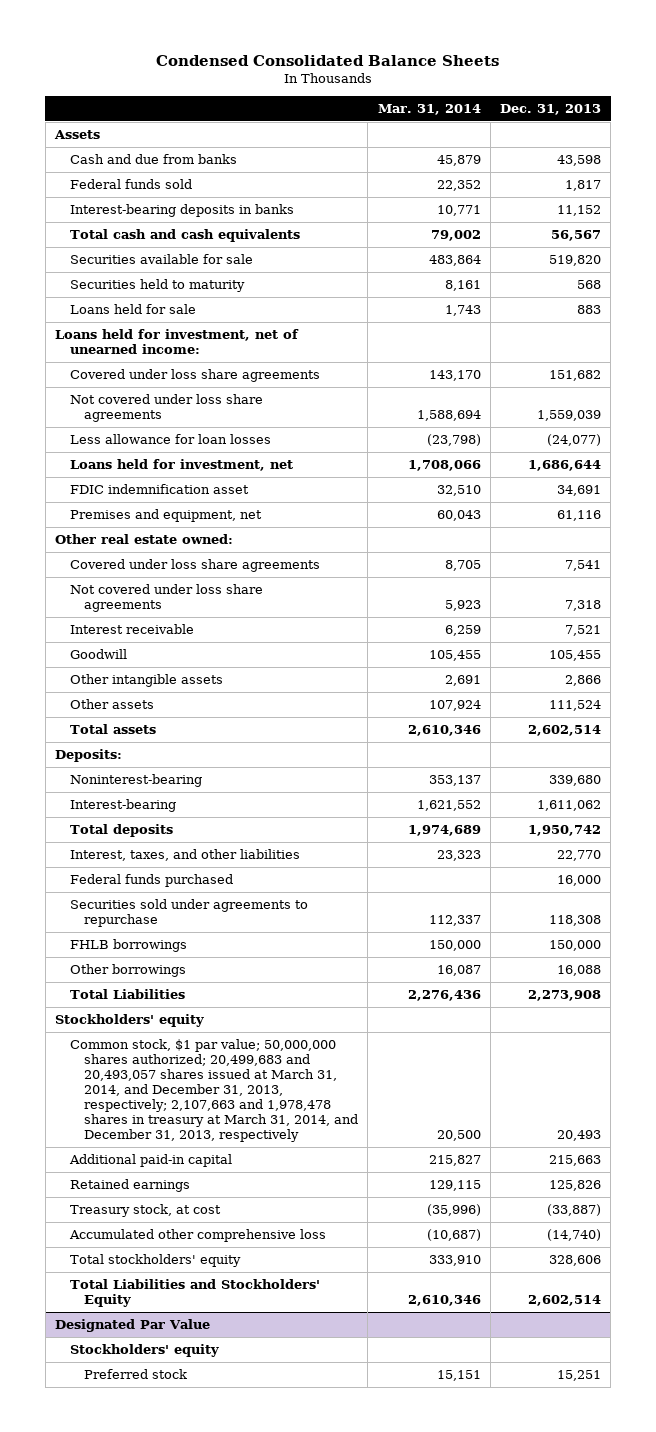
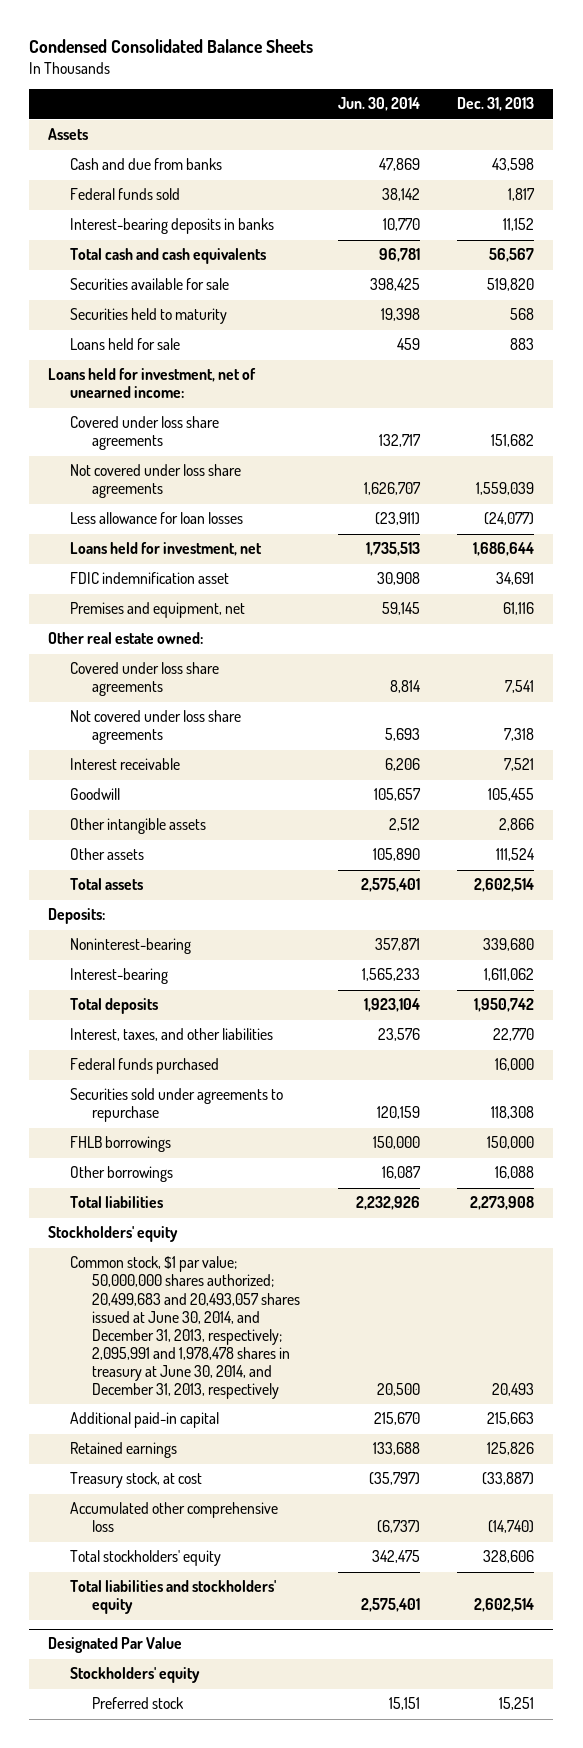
[377,104,481,116] Mar. 31, 2014 -> none
none -> [337,97,420,112] Jun. 30, 2014
[69,989,185,1000] Total Liabilities -> [70,1196,164,1209] Total liabilities
[69,1039,359,1143] Common stock, $1 par value; 50,000,000 shares authorized; 20,499,683 and 20,493,057 shares issued at March 31, 2014, and December 31, 2013, respectively; 2,107,663 and 1,978,478 shares in treasury at March 31, 2014, and December 31, 2013, respectively -> [70,1256,300,1399] Common stock, $1 par value; 50,000,000 shares authorized; 20,499,683 and 20,493,057 shares issued at June 30, 2014, and December 31, 2013, respectively; 2,095,991 and 1,978,478 shares in treasury at June 30, 2014, and December 31, 2013, respectively
[69,1279,320,1308] Total Liabilities and Stockholders' Equity -> [70,1580,277,1615] Total liabilities and stockholders' equity

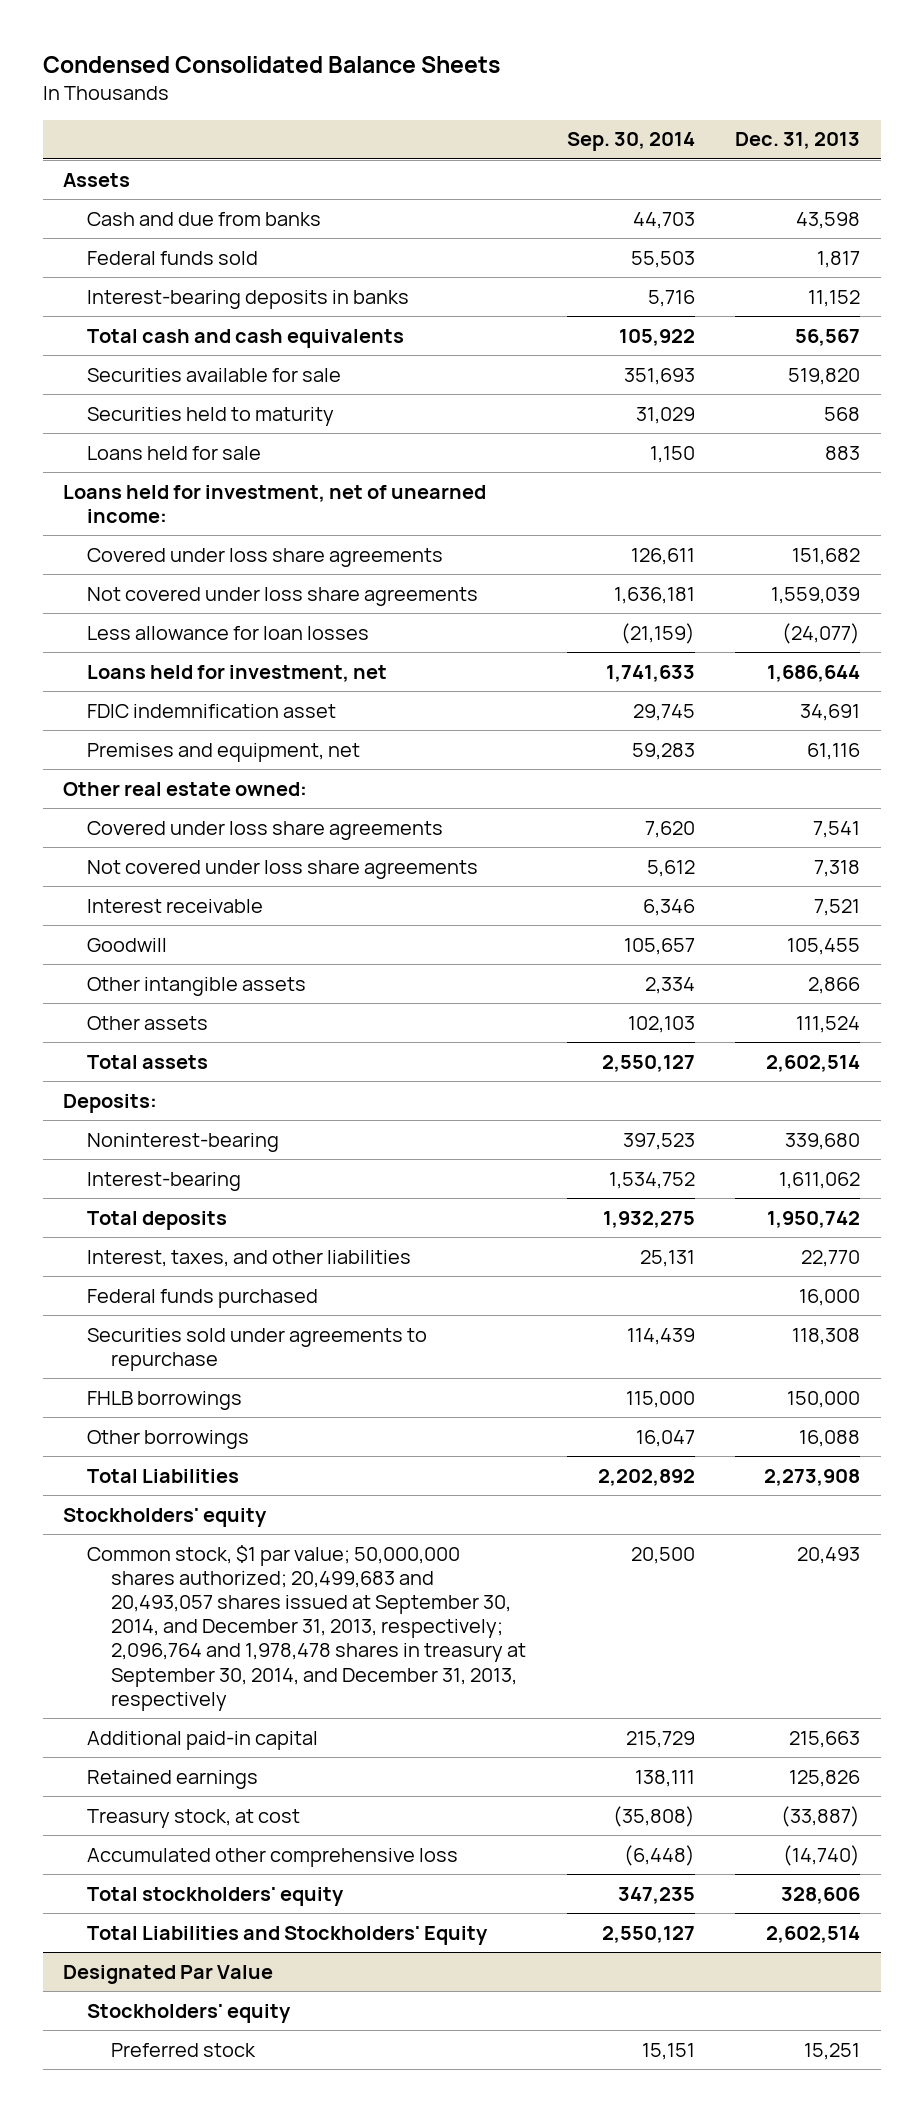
[337,97,420,112] Jun. 30, 2014 -> none
none -> [566,132,695,152] Sep. 30, 2014
[70,1196,164,1209] Total liabilities -> [86,1468,239,1483] Total Liabilities
[70,1256,300,1399] Common stock, $1 par value; 50,000,000 shares authorized; 20,499,683 and 20,493,057 shares issued at June 30, 2014, and December 31, 2013, respectively; 2,095,991 and 1,978,478 shares in treasury at June 30, 2014, and December 31, 2013, respectively -> [86,1544,526,1711] Common stock, $1 par value; 50,000,000 shares authorized; 20,499,683 and 20,493,057 shares issued at September 30, 2014, and December 31, 2013, respectively; 2,096,764 and 1,978,478 shares in treasury at September 30, 2014, and December 31, 2013, respectively
[70,1580,277,1615] Total liabilities and stockholders' equity -> [86,1925,488,1945] Total Liabilities and Stockholders' Equity

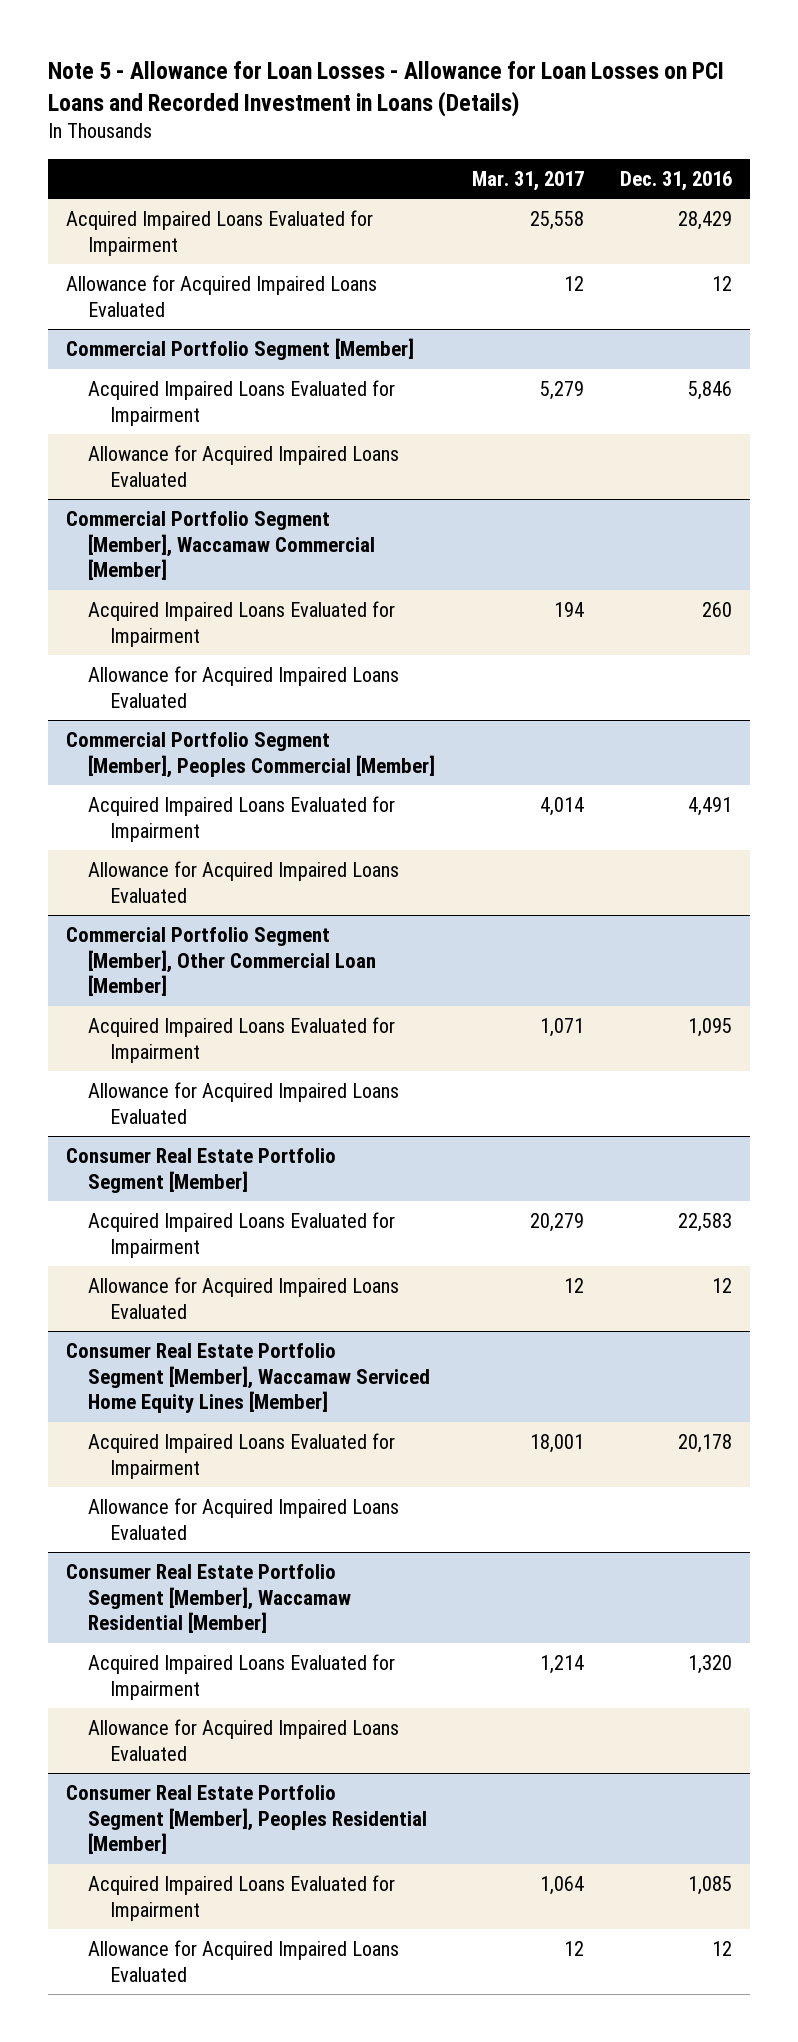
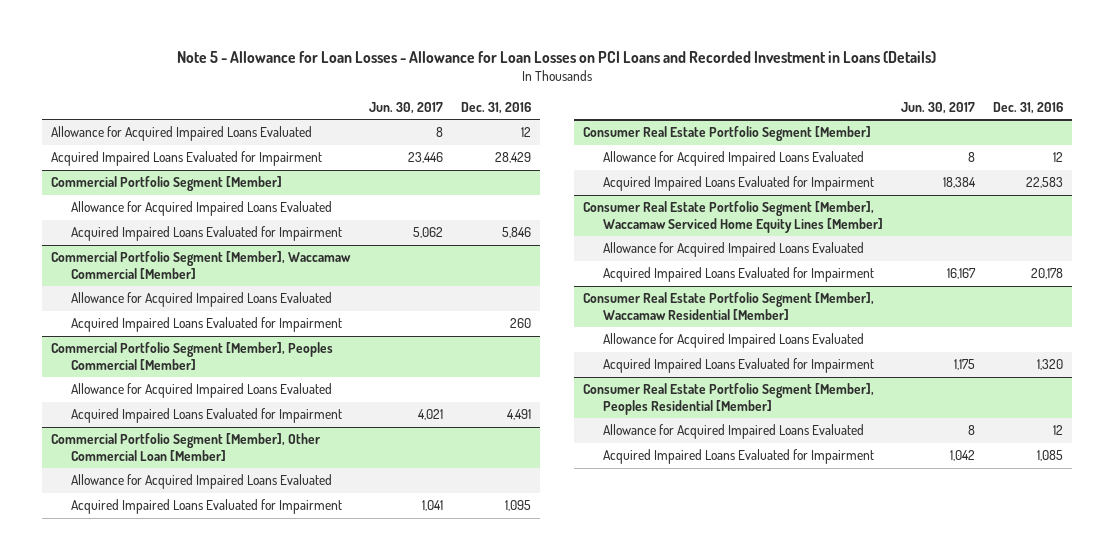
[471,170,584,191] Mar. 31, 2017 -> none
none -> [369,101,444,114] Jun. 30, 2017
[65,210,373,256] Acquired Impaired Loans Evaluated for Impairment -> [50,151,322,167] Acquired Impaired Loans Evaluated for Impairment
[88,380,396,426] Acquired Impaired Loans Evaluated for Impairment -> [71,226,343,242] Acquired Impaired Loans Evaluated for Impairment
[88,601,396,647] Acquired Impaired Loans Evaluated for Impairment -> [71,317,343,333] Acquired Impaired Loans Evaluated for Impairment
[88,796,396,842] Acquired Impaired Loans Evaluated for Impairment -> [71,408,343,424] Acquired Impaired Loans Evaluated for Impairment
[88,1017,396,1063] Acquired Impaired Loans Evaluated for Impairment -> [71,499,343,515] Acquired Impaired Loans Evaluated for Impairment
[88,1212,396,1258] Acquired Impaired Loans Evaluated for Impairment -> [603,176,875,192] Acquired Impaired Loans Evaluated for Impairment
[88,1433,396,1479] Acquired Impaired Loans Evaluated for Impairment -> [603,267,875,283] Acquired Impaired Loans Evaluated for Impairment
[88,1654,396,1700] Acquired Impaired Loans Evaluated for Impairment -> [603,358,875,374] Acquired Impaired Loans Evaluated for Impairment
[88,1875,396,1921] Acquired Impaired Loans Evaluated for Impairment -> [603,449,875,465] Acquired Impaired Loans Evaluated for Impairment

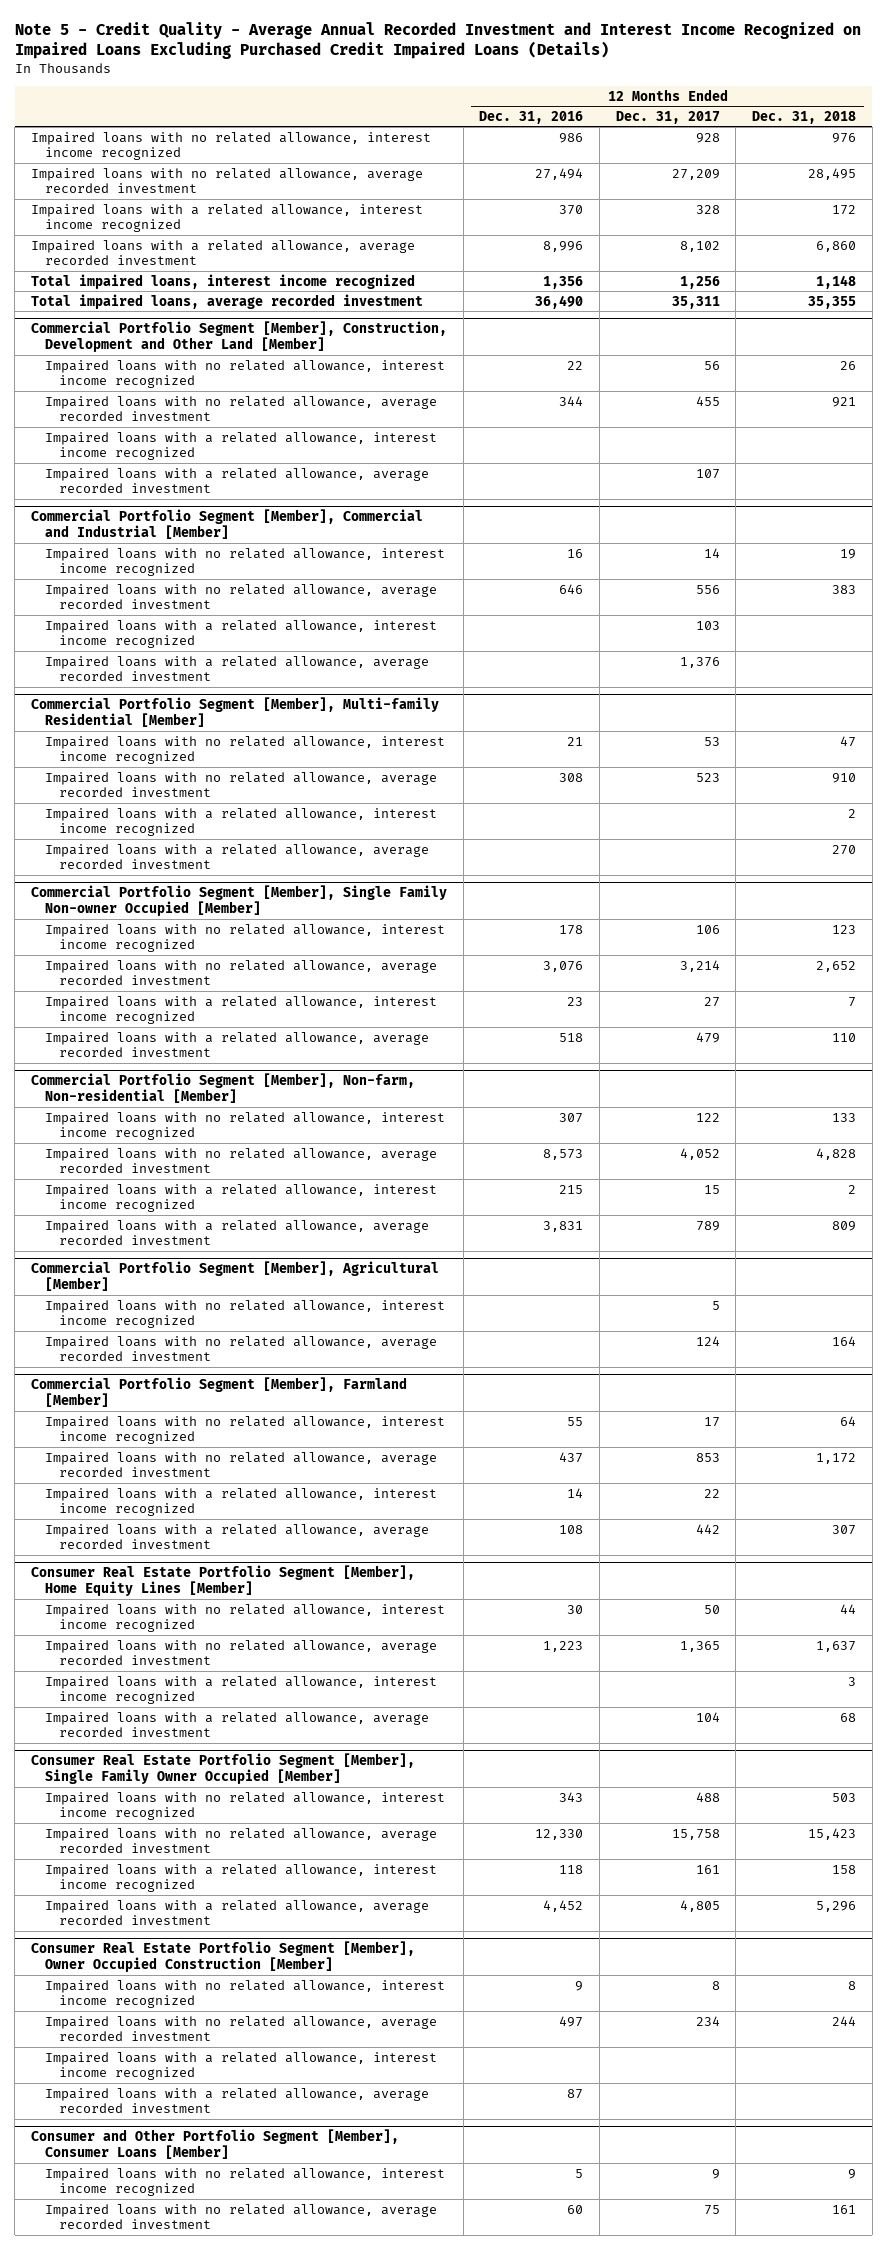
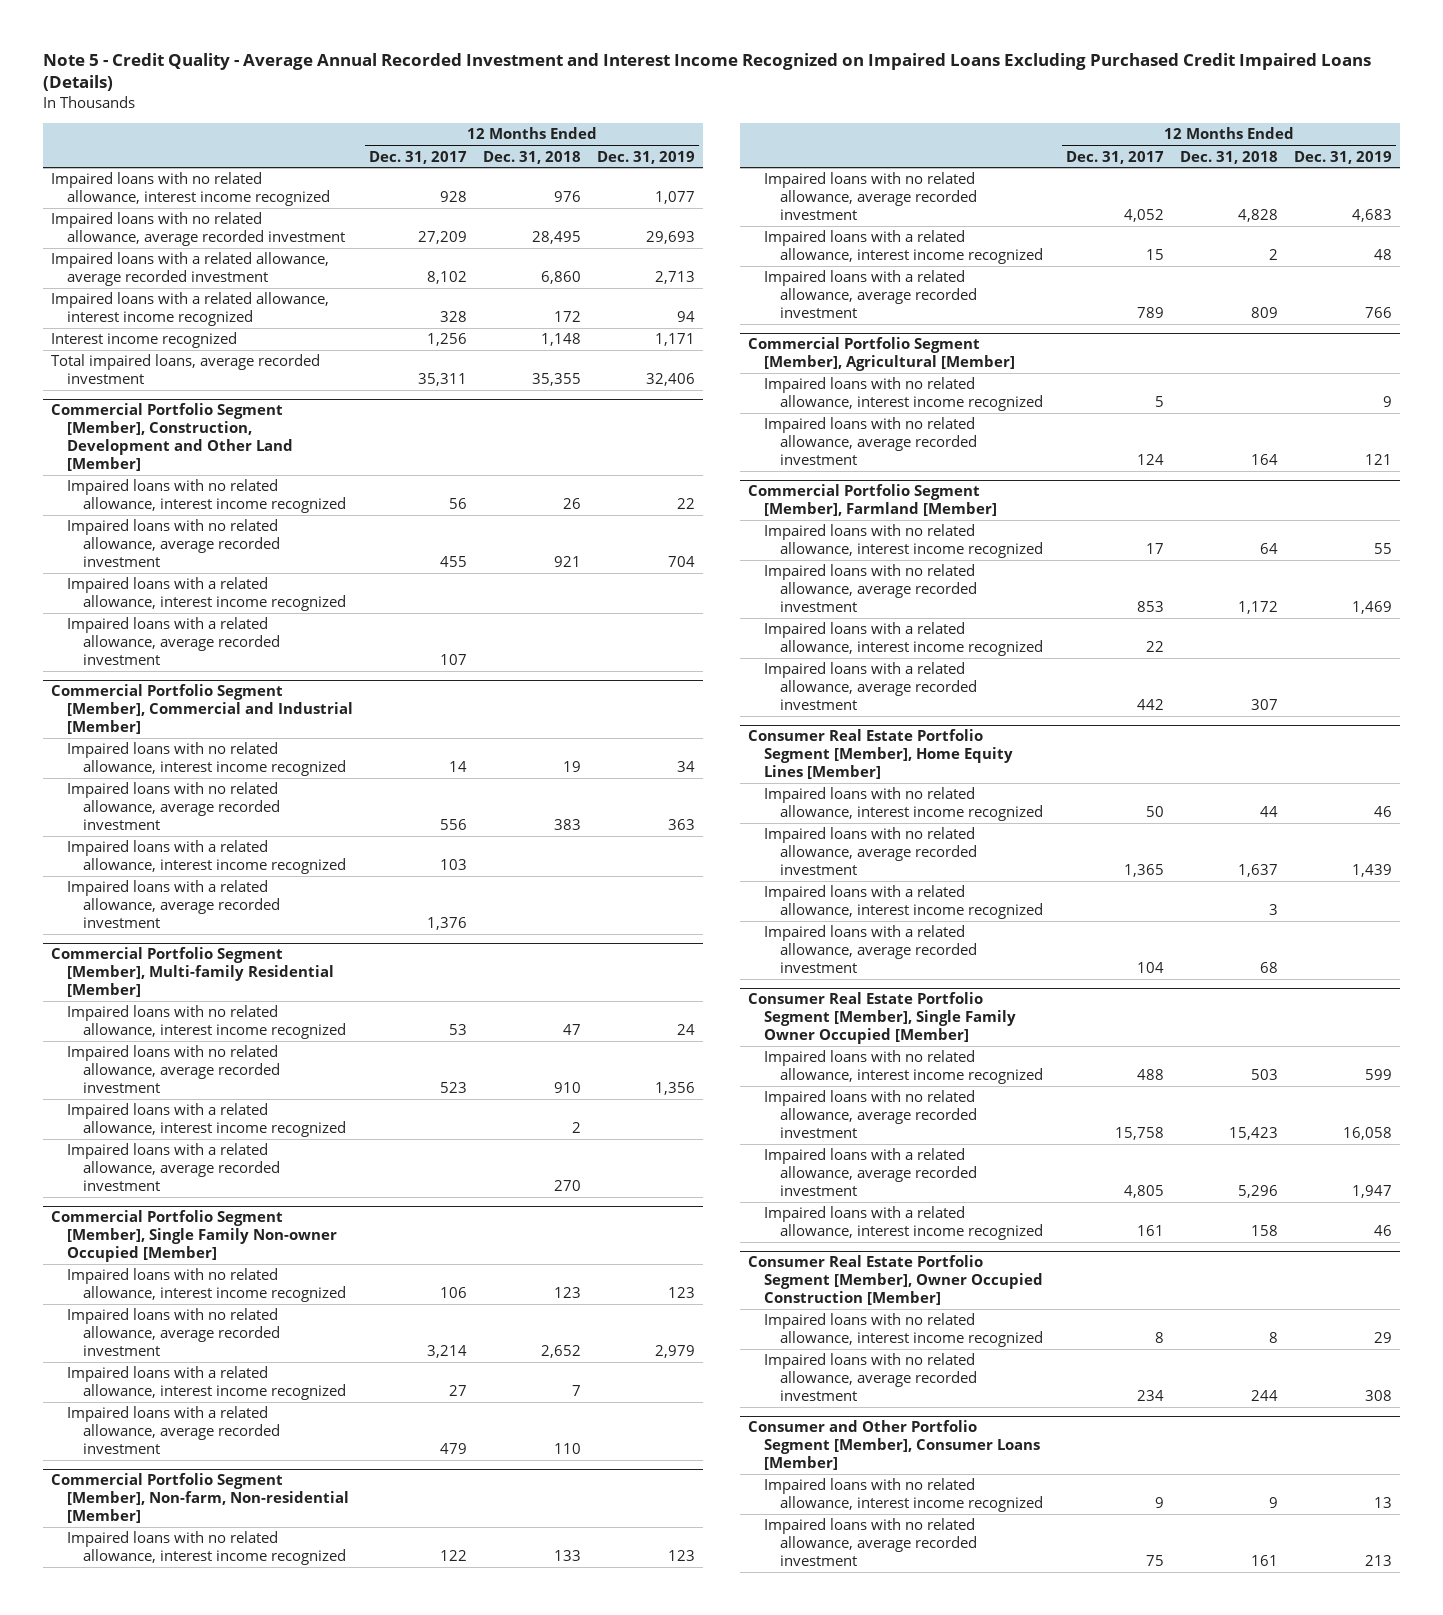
[479,110,584,124] Dec. 31, 2016 -> none
none -> [596,150,695,164] Dec. 31, 2019
[30,203,423,233] Impaired loans with a related allowance, interest income recognized -> [50,292,329,327] Impaired loans with a related allowance, interest income recognized
[30,273,415,289] Total impaired loans, interest income recognized -> [50,332,237,349] Interest income recognized
[45,1863,438,1893] Impaired loans with a related allowance, interest income recognized -> [764,1206,1044,1241] Impaired loans with a related allowance, interest income recognized
[45,2051,438,2081] Impaired loans with a related allowance, interest income recognized -> none
[45,2087,430,2114] Impaired loans with a related allowance, average recorded investment -> none

